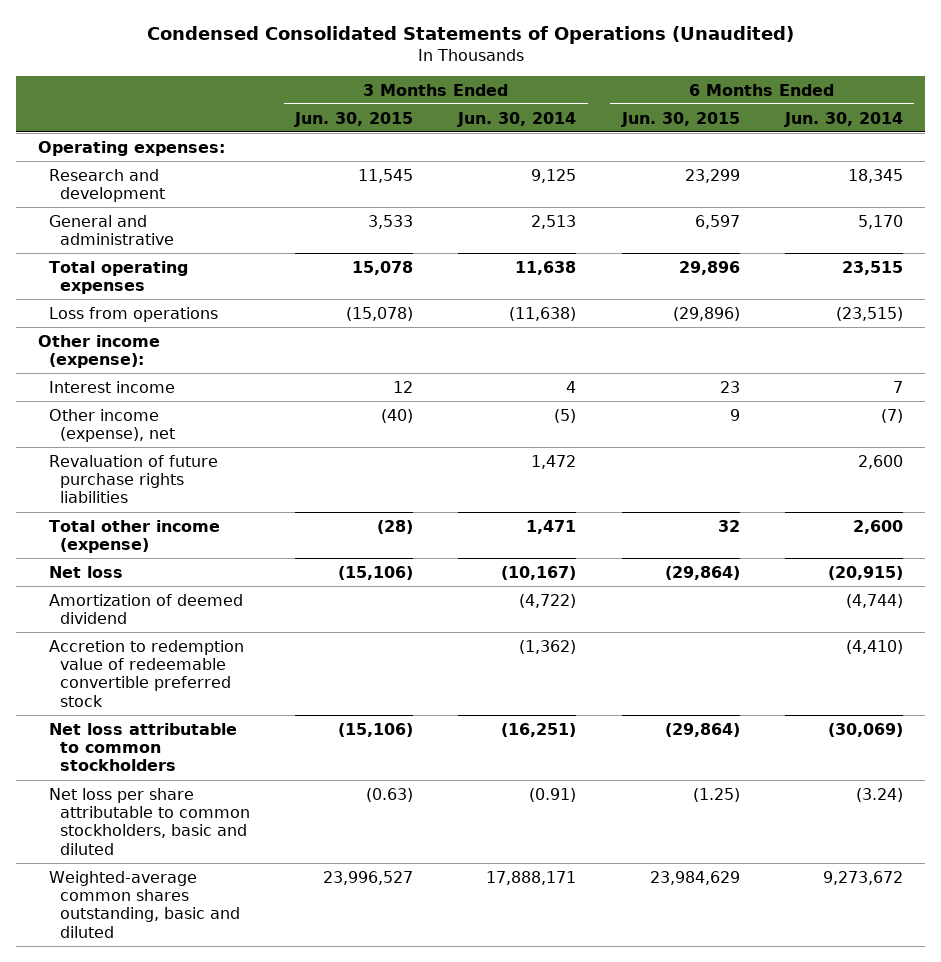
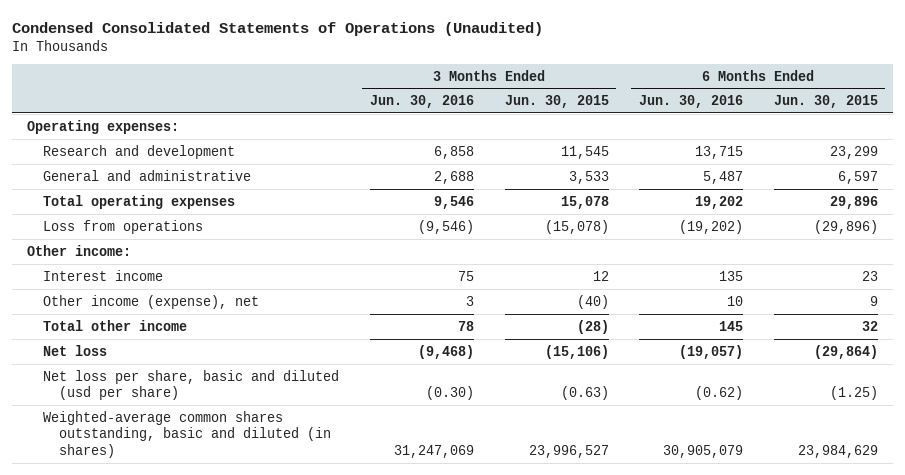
[457,111,577,127] Jun. 30, 2014 -> none
[783,111,903,127] Jun. 30, 2014 -> none
none -> [369,95,474,109] Jun. 30, 2016
none -> [639,95,744,109] Jun. 30, 2016
[38,334,161,368] Other income (expense): -> [27,244,132,256] Other income:
[49,454,219,504] Revaluation of future purchase rights liabilities -> none
[49,519,221,553] Total other income (expense) -> [43,319,188,331] Total other income
[49,593,244,624] Amortization of deemed dividend -> none
[49,639,245,707] Accretion to redemption value of redeemable convertible preferred stock -> none
[49,722,238,772] Net loss attributable to common stockholders -> none
[49,787,251,855] Net loss per share attributable to common stockholders, basic and diluted -> [43,369,340,401] Net loss per share, basic and diluted (usd per share)
[49,870,241,938] Weighted-average common shares outstanding, basic and diluted -> [43,410,332,458] Weighted-average common shares outstanding, basic and diluted (in shares)

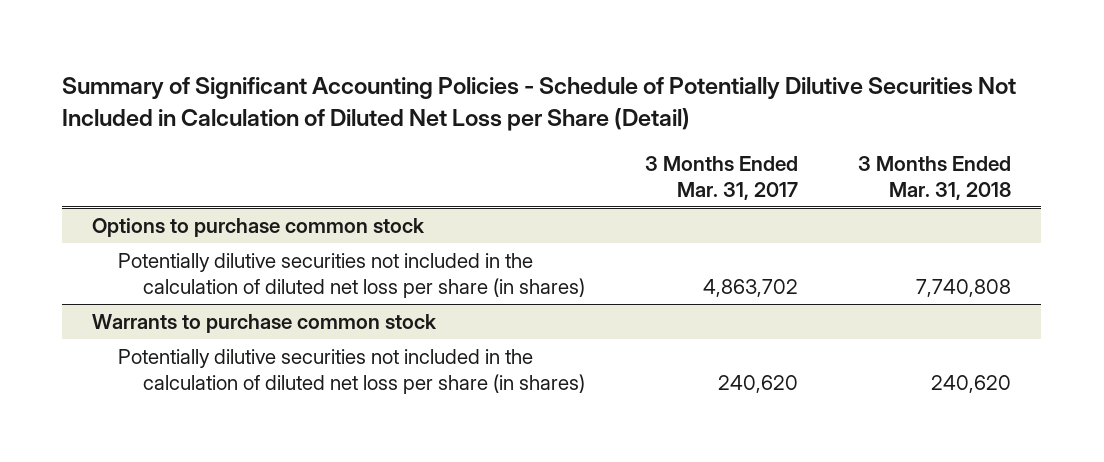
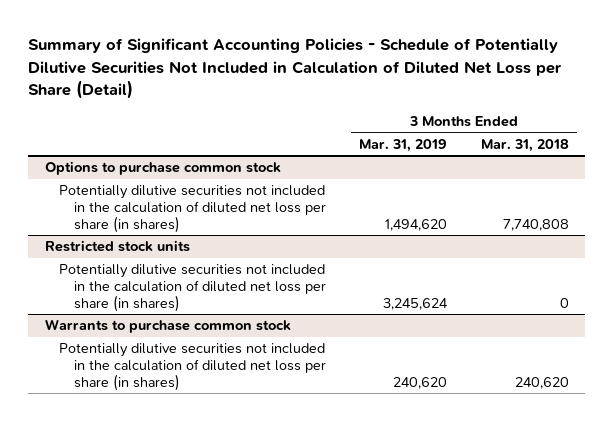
[644,156,798,200] 3 Months Ended Mar. 31, 2017 -> none
none -> [359,138,448,152] Mar. 31, 2019
none -> [44,240,190,253] Restricted stock units
none -> [59,264,326,312] Potentially dilutive securities not included in the calculation of diluted net loss per share (in shares)

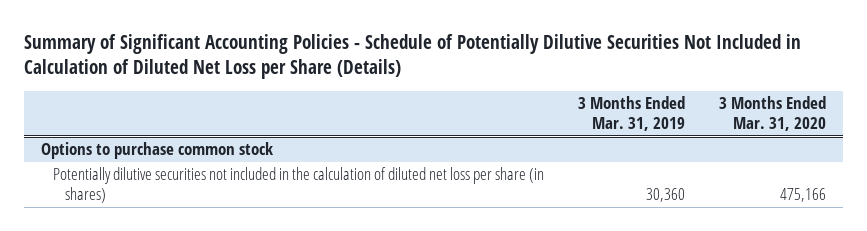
[28,38,563,100] Summary of Significant Accounting Policies - Schedule of Potentially Dilutive Securities Not Included in Calculation of Diluted Net Loss per Share (Detail) -> [23,34,801,80] Summary of Significant Accounting Policies - Schedule of Potentially Dilutive Securities Not Included in Calculation of Diluted Net Loss per Share (Details)
[480,138,569,152] Mar. 31, 2018 -> none
none -> [719,95,827,132] 3 Months Ended Mar. 31, 2020
[44,240,190,253] Restricted stock units -> none
[59,264,326,312] Potentially dilutive securities not included in the calculation of diluted net loss per share (in shares) -> none
[44,319,291,334] Warrants to purchase common stock -> none
[59,343,326,391] Potentially dilutive securities not included in the calculation of diluted net loss per share (in shares) -> none
[385,218,448,231] 1,494,620 -> [646,188,686,203] 30,360

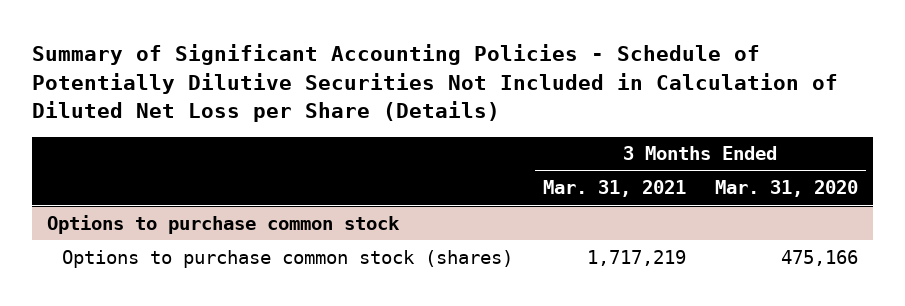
[578,95,686,132] 3 Months Ended Mar. 31, 2019 -> none
none -> [542,180,686,198] Mar. 31, 2021
[53,167,545,204] Potentially dilutive securities not included in the calculation of diluted net loss per share (in shares) -> [62,249,514,268] Options to purchase common stock (shares)

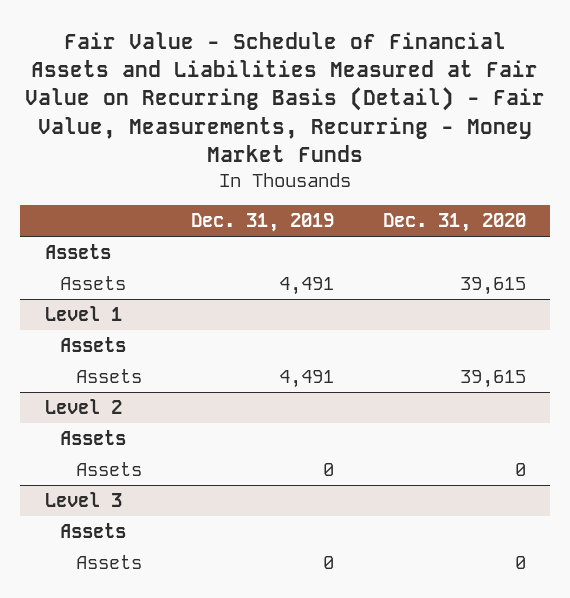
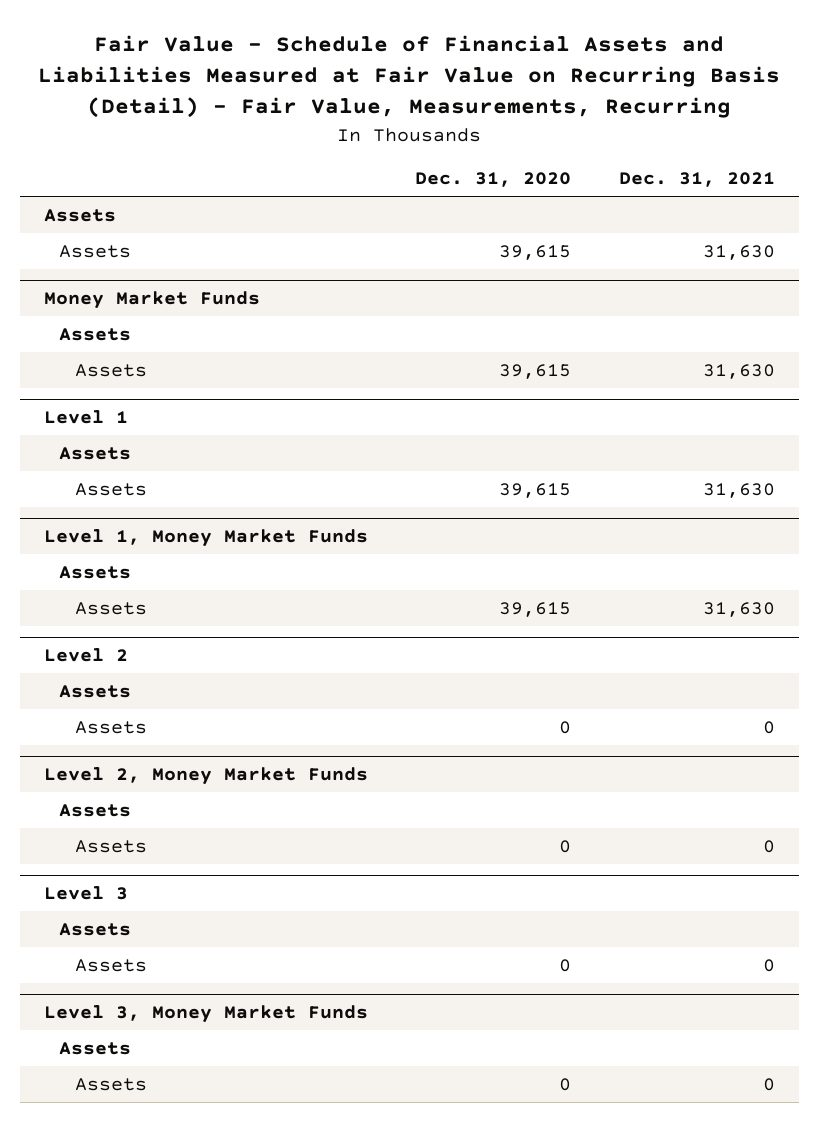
[25,31,546,163] Fair Value - Schedule of Financial Assets and Liabilities Measured at Fair Value on Recurring Basis (Detail) - Fair Value, Measurements, Recurring - Money Market Funds -> [38,34,781,119] Fair Value - Schedule of Financial Assets and Liabilities Measured at Fair Value on Recurring Basis (Detail) - Fair Value, Measurements, Recurring
[190,213,334,233] Dec. 31, 2019 -> none
none -> [619,172,776,188] Dec. 31, 2021
none -> [43,291,260,310] Money Market Funds
none -> [59,327,132,341] Assets
none -> [74,363,147,377] Assets
none -> [43,529,368,548] Level 1, Money Market Funds
none -> [59,565,132,579] Assets
none -> [74,601,147,615] Assets
none -> [43,767,368,786] Level 2, Money Market Funds
none -> [59,803,132,817] Assets
none -> [74,839,147,853] Assets
none -> [43,1005,368,1024] Level 3, Money Market Funds
none -> [59,1041,132,1055] Assets
none -> [74,1077,147,1091] Assets

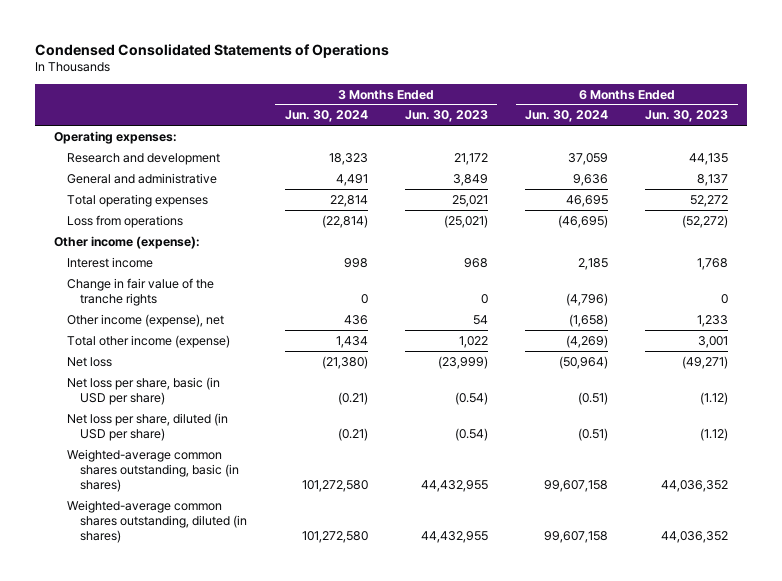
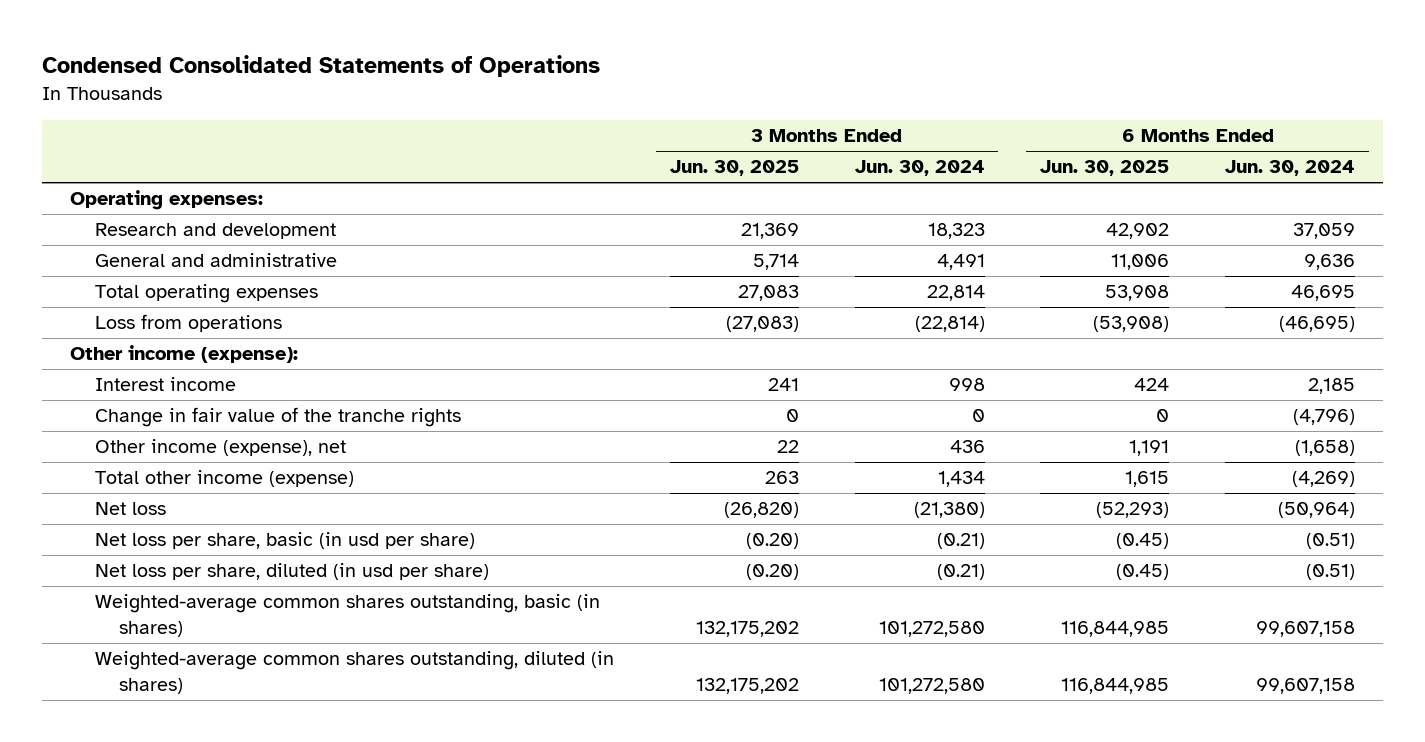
[404,110,488,123] Jun. 30, 2023 -> none
[645,110,729,123] Jun. 30, 2023 -> none
none -> [669,160,799,177] Jun. 30, 2025
none -> [1040,160,1170,177] Jun. 30, 2025
[66,376,220,405] Net loss per share, basic (in USD per share) -> [94,532,475,550] Net loss per share, basic (in usd per share)
[66,412,228,441] Net loss per share, diluted (in USD per share) -> [94,563,489,581] Net loss per share, diluted (in usd per share)

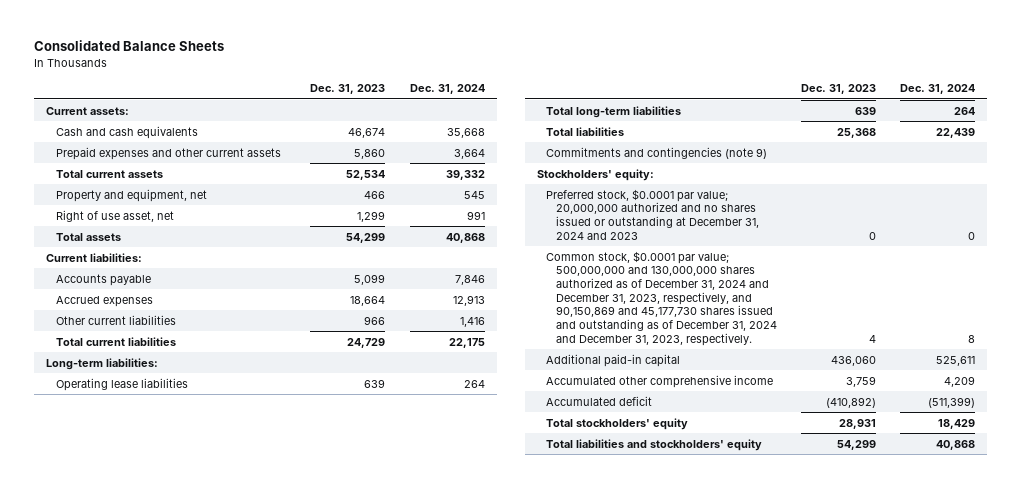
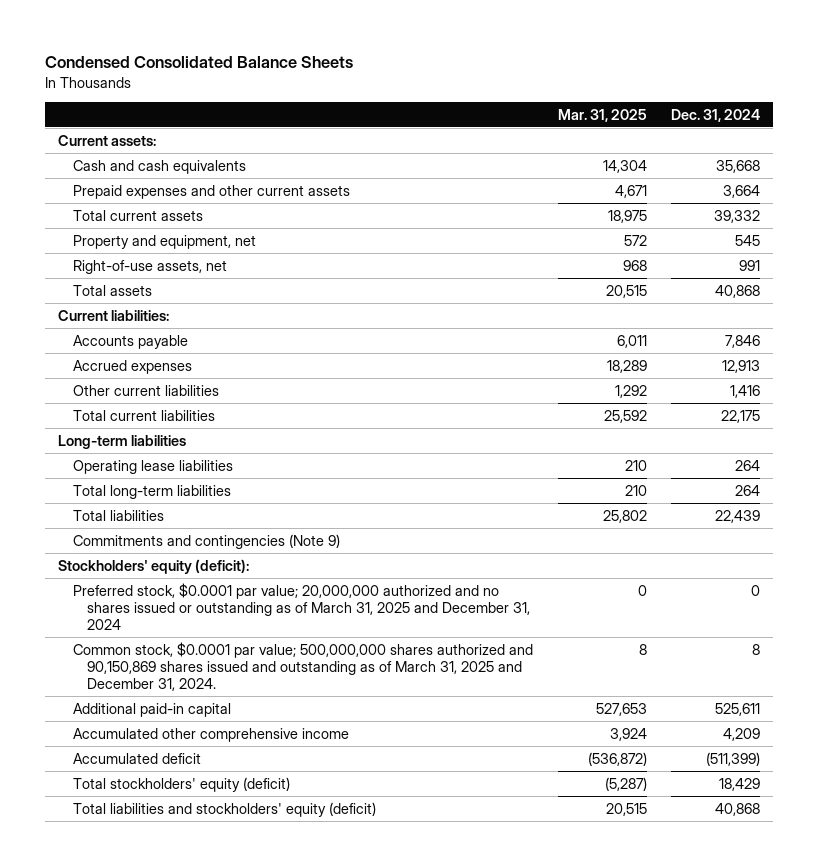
[34,40,225,52] Consolidated Balance Sheets -> [45,55,354,68] Condensed Consolidated Balance Sheets
[310,84,386,95] Dec. 31, 2023 -> none
none -> [557,108,647,122] Mar. 31, 2025
[55,209,174,222] Right of use asset, net -> [72,259,227,274] Right-of-use assets, net
[46,357,159,370] Long-term liabilities: -> [57,434,186,449] Long-term liabilities
[546,146,768,159] Commitments and contingencies (note 9) -> [72,533,340,549] Commitments and contingencies (Note 9)
[536,168,654,181] Stockholders' equity: -> [57,558,249,574] Stockholders' equity (deficit):
[546,188,759,240] Preferred stock, $0.0001 par value; 20,000,000 authorized and no shares issued or outstanding at December 31, 2024 and 2023 -> [72,582,531,630] Preferred stock, $0.0001 par value; 20,000,000 authorized and no shares issued or outstanding as of March 31, 2025 and December 31, 2024
[546,250,777,346] Common stock, $0.0001 par value; 500,000,000 and 130,000,000 shares authorized as of December 31, 2024 and December 31, 2023, respectively, and 90,150,869 and 45,177,730 shares issued and outstanding as of December 31, 2024 and December 31, 2023, respectively. -> [72,641,533,691] Common stock, $0.0001 par value; 500,000,000 shares authorized and 90,150,869 shares issued and outstanding as of March 31, 2025 and December 31, 2024.
[546,417,689,430] Total stockholders' equity -> [72,776,290,792] Total stockholders' equity (deficit)
[546,438,763,451] Total liabilities and stockholders' equity -> [72,801,376,817] Total liabilities and stockholders' equity (deficit)

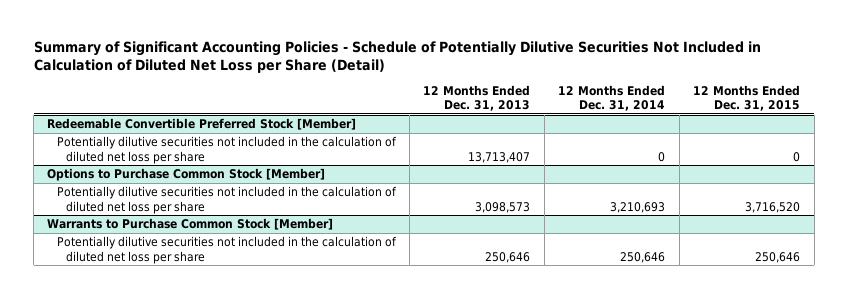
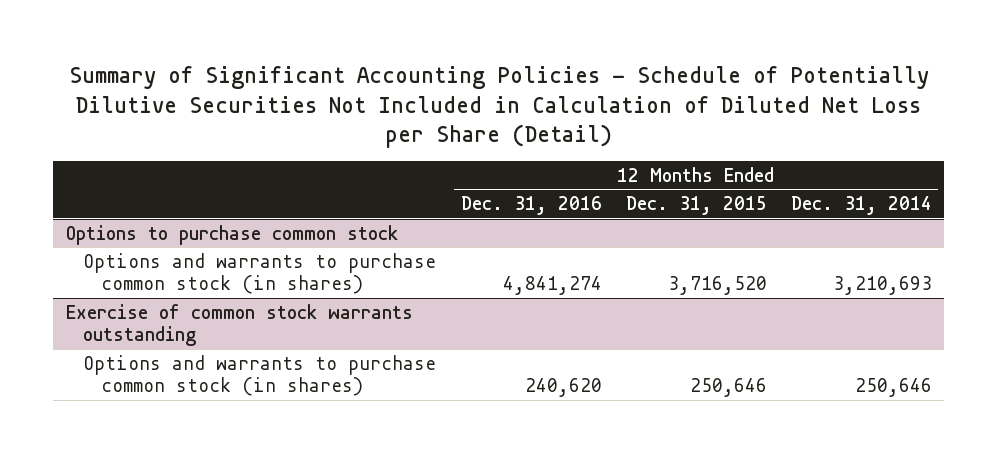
[423,84,531,112] 12 Months Ended Dec. 31, 2013 -> none
none -> [460,196,602,216] Dec. 31, 2016
[47,118,357,131] Redeemable Convertible Preferred Stock [Member] -> none
[56,136,397,164] Potentially dilutive securities not included in the calculation of diluted net loss per share -> none
[47,168,326,182] Options to Purchase Common Stock [Member] -> [65,224,398,245] Options to purchase common stock
[56,186,397,214] Potentially dilutive securities not included in the calculation of diluted net loss per share -> [83,252,437,294] Options and warrants to purchase common stock (in shares)
[47,218,334,231] Warrants to Purchase Common Stock [Member] -> [65,303,413,346] Exercise of common stock warrants outstanding
[56,236,397,264] Potentially dilutive securities not included in the calculation of diluted net loss per share -> [83,354,437,396] Options and warrants to purchase common stock (in shares)

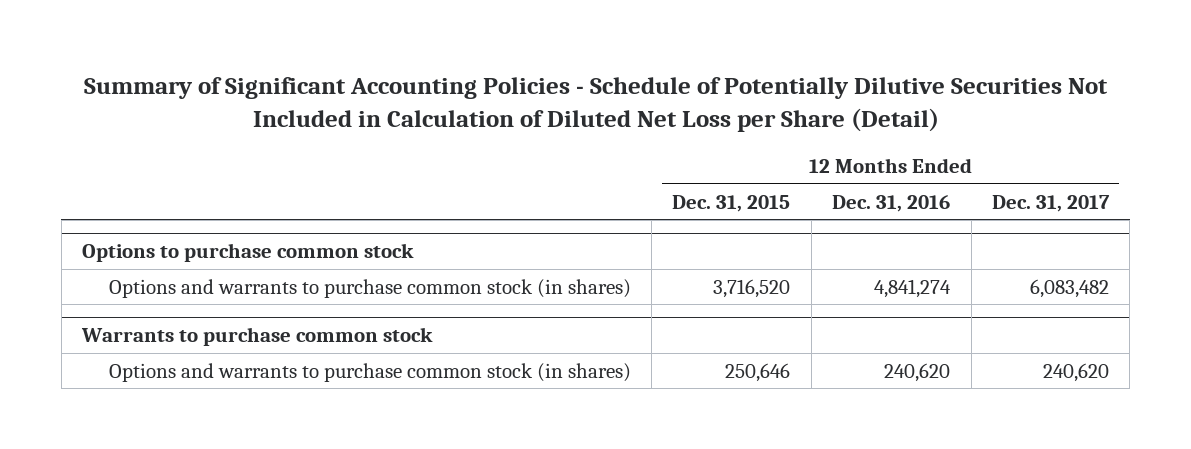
[791,196,933,216] Dec. 31, 2014 -> none
none -> [991,194,1110,212] Dec. 31, 2017
[65,303,413,346] Exercise of common stock warrants outstanding -> [81,327,434,347] Warrants to purchase common stock

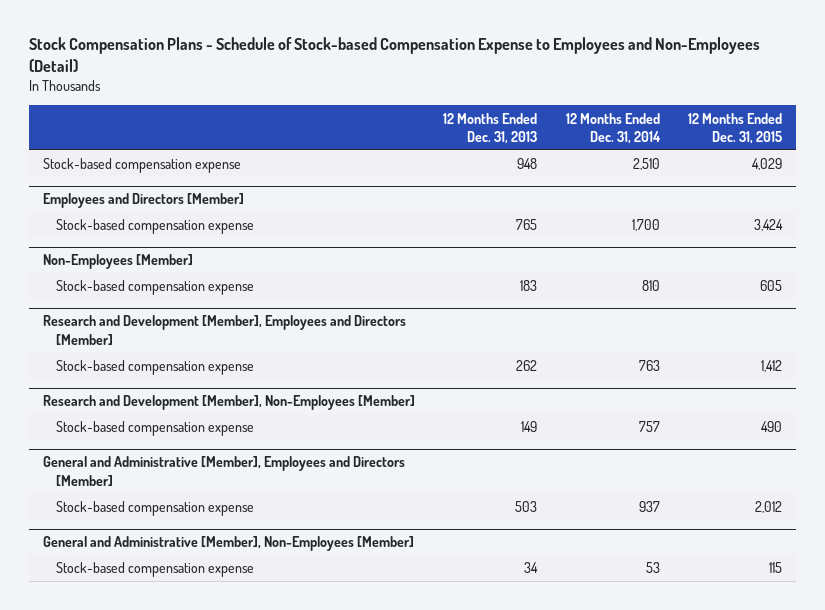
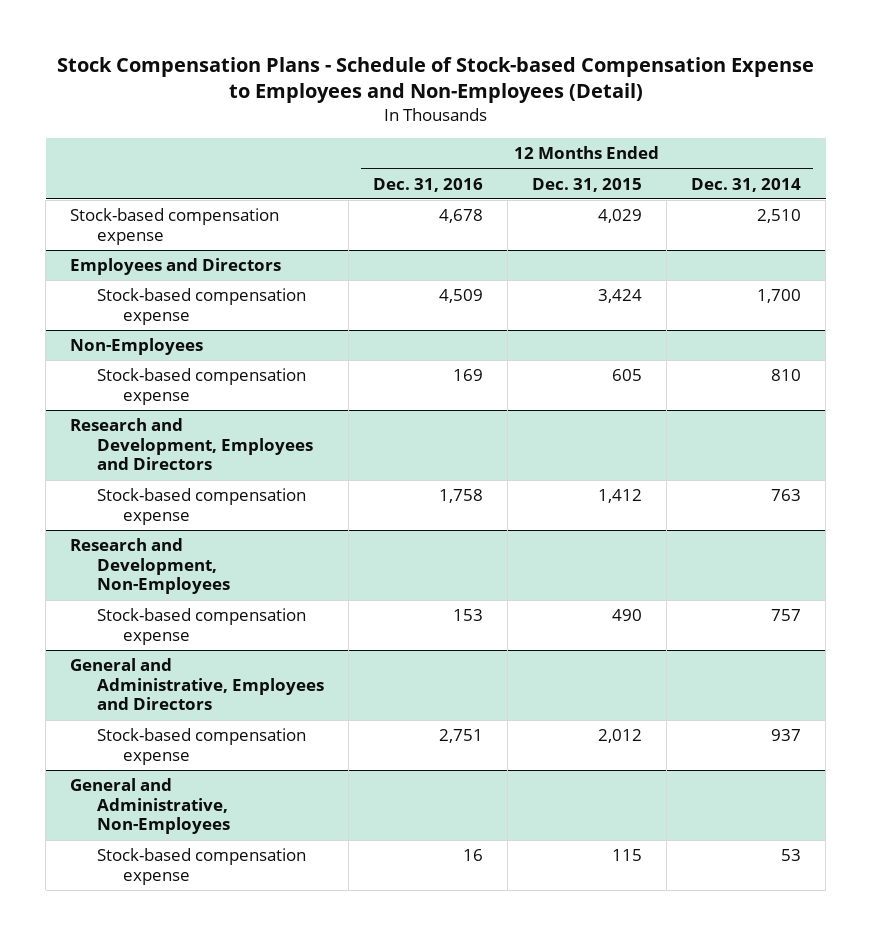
[443,112,538,144] 12 Months Ended Dec. 31, 2013 -> none
none -> [372,177,483,192] Dec. 31, 2016
[42,193,244,209] Employees and Directors [Member] -> [70,258,282,276] Employees and Directors
[42,254,193,270] Non-Employees [Member] -> [70,338,204,356] Non-Employees
[42,315,406,345] Research and Development [Member], Employees and Directors [Member] -> [70,418,313,471] Research and Development, Employees and Directors
[42,395,415,411] Research and Development [Member], Non-Employees [Member] -> [70,538,230,595] Research and Development, Non-Employees
[42,456,405,486] General and Administrative [Member], Employees and Directors [Member] -> [70,658,324,711] General and Administrative, Employees and Directors
[42,536,414,552] General and Administrative [Member], Non-Employees [Member] -> [70,778,230,835] General and Administrative, Non-Employees

